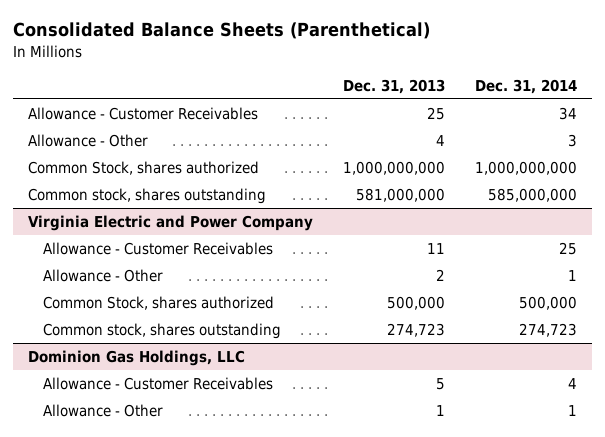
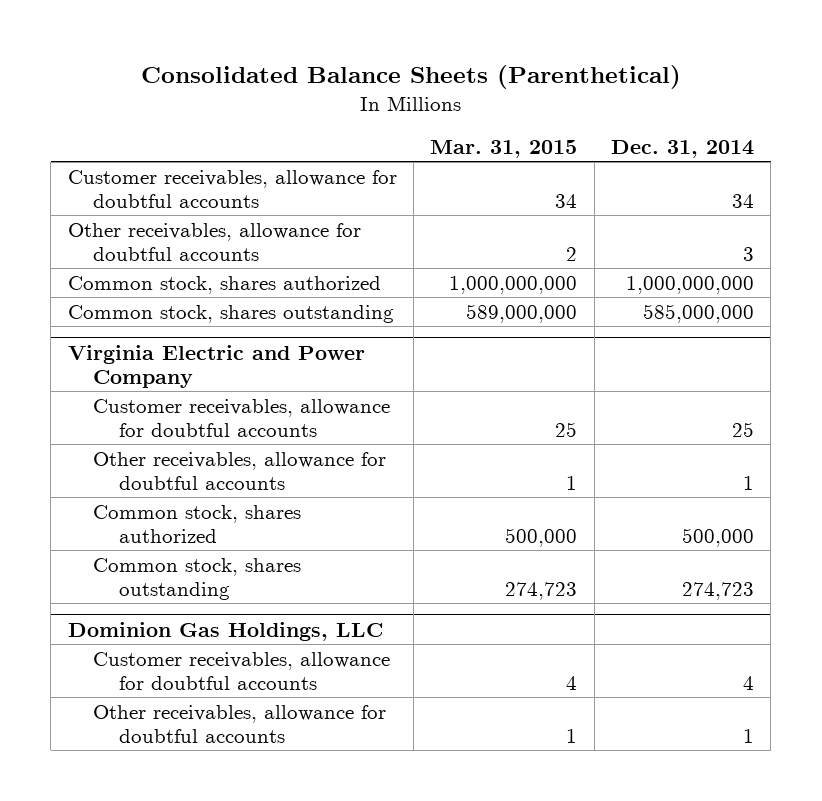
[343,79,446,95] Dec. 31, 2013 -> none
none -> [430,139,578,158] Mar. 31, 2015
[27,106,258,120] Allowance - Customer Receivables -> [67,169,397,208] Customer receivables, allowance for doubtful accounts
[27,133,148,147] Allowance - Other -> [67,222,361,261] Other receivables, allowance for doubtful accounts
[27,160,259,175] Common Stock, shares authorized -> [67,275,381,294] Common stock, shares authorized
[42,241,273,255] Allowance - Customer Receivables -> [93,398,391,437] Customer receivables, allowance for doubtful accounts
[42,268,163,282] Allowance - Other -> [93,451,387,490] Other receivables, allowance for doubtful accounts
[42,295,274,310] Common Stock, shares authorized -> [93,504,302,543] Common stock, shares authorized
[42,376,273,390] Allowance - Customer Receivables -> [93,651,391,690] Customer receivables, allowance for doubtful accounts
[42,403,163,417] Allowance - Other -> [93,704,387,743] Other receivables, allowance for doubtful accounts

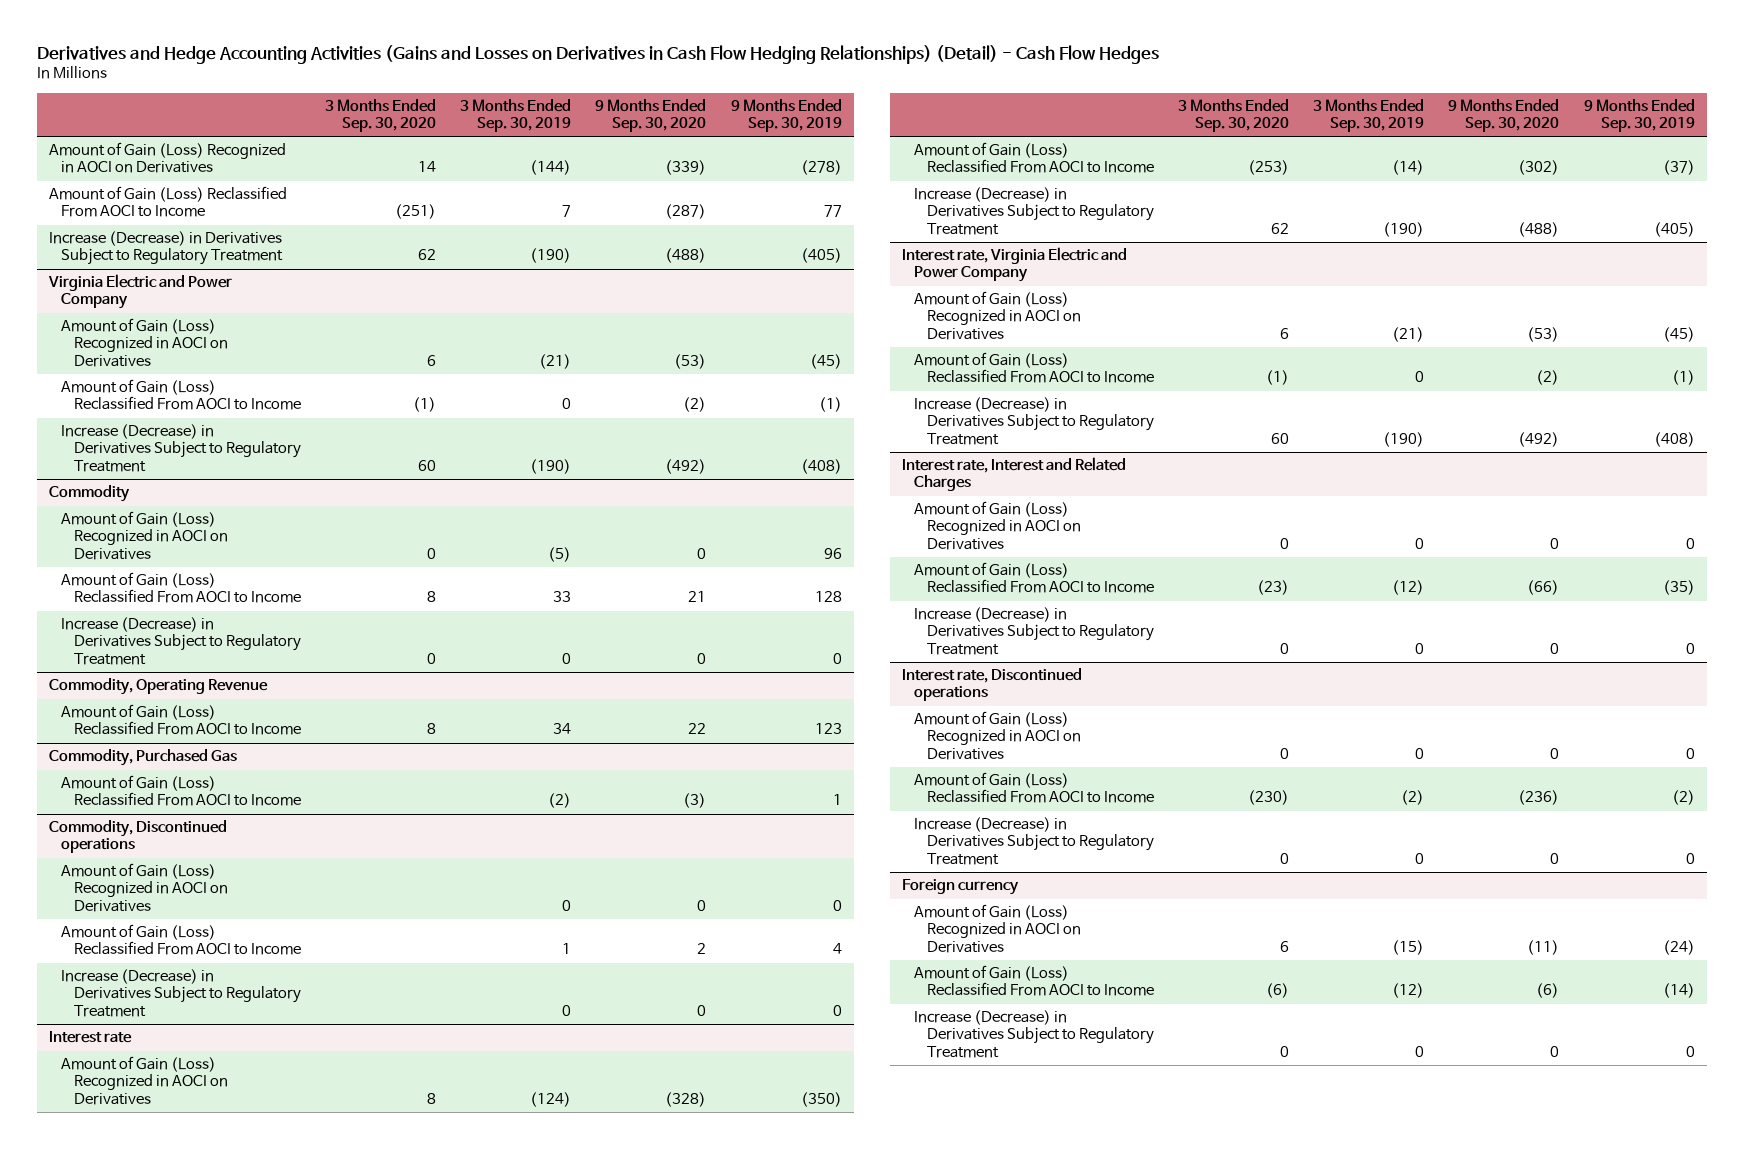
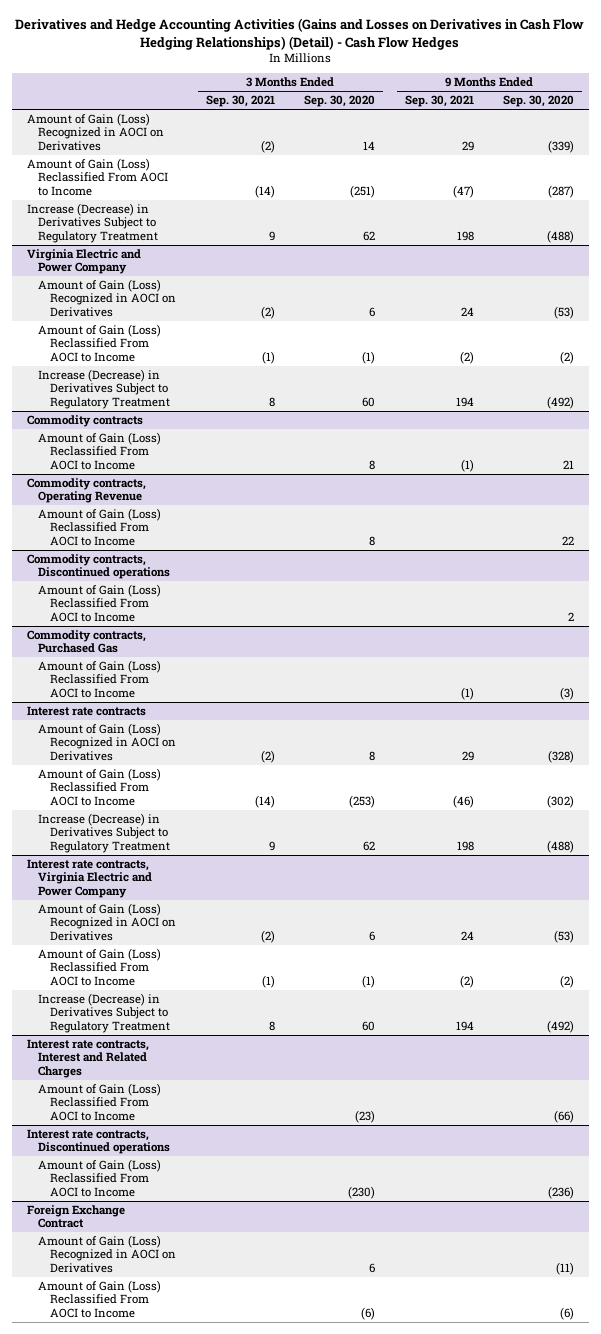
[460,98,572,133] 3 Months Ended Sep. 30, 2019 -> none
[730,98,842,133] 9 Months Ended Sep. 30, 2019 -> none
none -> [205,95,275,108] Sep. 30, 2021
none -> [404,95,474,108] Sep. 30, 2021
[61,511,228,560] Amount of Gain (Loss) Recognized in AOCI on Derivatives -> none
[48,485,130,503] Commodity -> [26,415,143,428] Commodity contracts
[61,617,301,665] Increase (Decrease) in Derivatives Subject to Regulatory Treatment -> none
[48,678,268,696] Commodity, Operating Revenue -> [26,478,146,504] Commodity contracts, Operating Revenue
[48,749,237,767] Commodity, Purchased Gas -> none
[61,775,301,807] Amount of Gain (Loss) Reclassified From AOCI to Income -> none
[61,863,228,912] Amount of Gain (Loss) Recognized in AOCI on Derivatives -> none
[48,820,227,854] Commodity, Discontinued operations -> [26,554,171,580] Commodity contracts, Discontinued operations
[61,969,301,1017] Increase (Decrease) in Derivatives Subject to Regulatory Treatment -> none
none -> [26,630,146,654] Commodity contracts, Purchased Gas
none -> [38,660,162,698] Amount of Gain (Loss) Reclassified From AOCI to Income
[48,1031,132,1044] Interest rate -> [26,706,146,717] Interest rate contracts
[901,247,1127,283] Interest rate, Virginia Electric and Power Company -> [26,859,153,898] Interest rate contracts, Virginia Electric and Power Company
[914,501,1081,550] Amount of Gain (Loss) Recognized in AOCI on Derivatives -> none
[901,457,1126,492] Interest rate, Interest and Related Charges -> [26,1039,149,1078] Interest rate contracts, Interest and Related Charges
[914,607,1154,655] Increase (Decrease) in Derivatives Subject to Regulatory Treatment -> none
[914,711,1081,760] Amount of Gain (Loss) Recognized in AOCI on Derivatives -> none
[901,668,1082,702] Interest rate, Discontinued operations -> [26,1129,171,1155] Interest rate contracts, Discontinued operations
[914,817,1154,865] Increase (Decrease) in Derivatives Subject to Regulatory Treatment -> none
[901,879,1019,896] Foreign currency -> [26,1205,125,1229] Foreign Exchange Contract
[914,1010,1154,1058] Increase (Decrease) in Derivatives Subject to Regulatory Treatment -> none

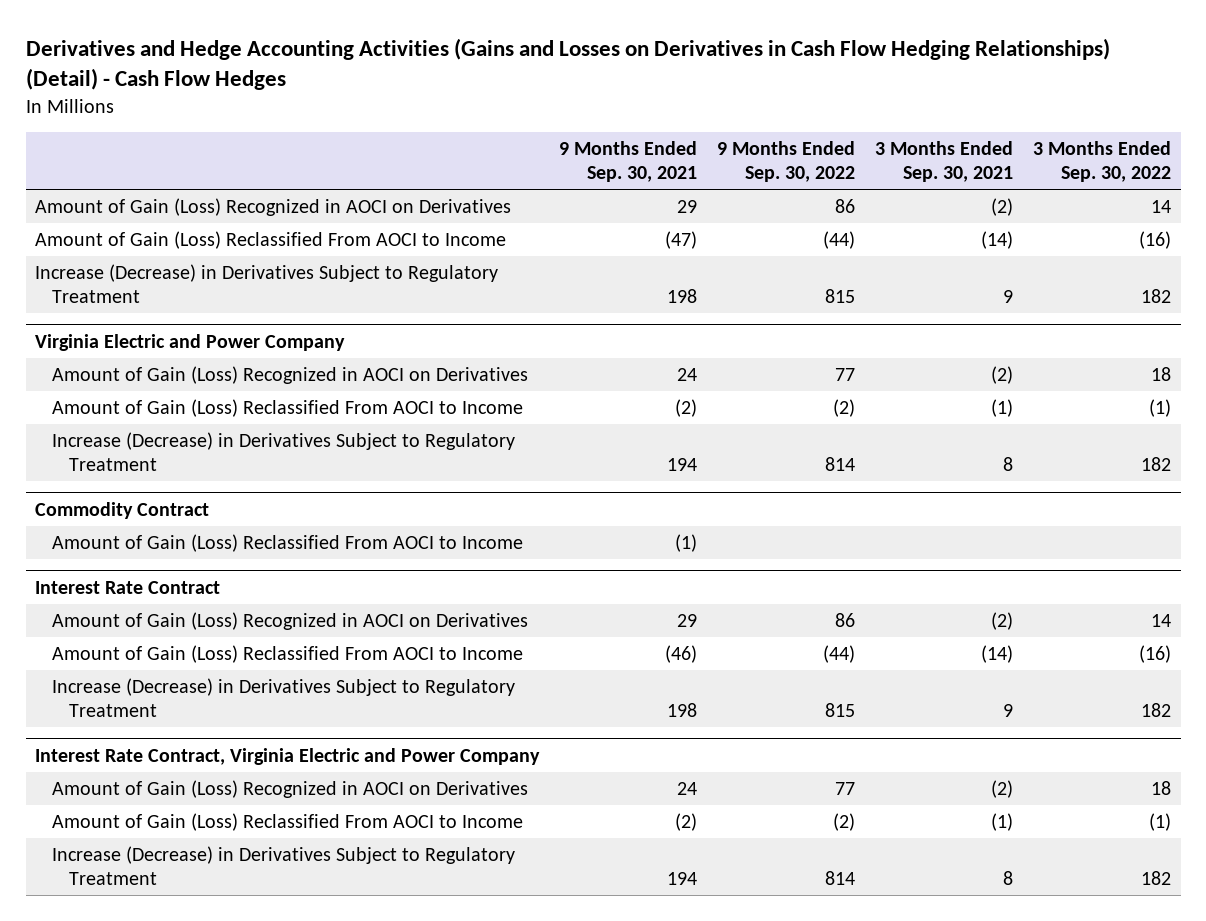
[304,95,376,108] Sep. 30, 2020 -> none
[503,95,575,108] Sep. 30, 2020 -> none
none -> [717,141,856,182] 9 Months Ended Sep. 30, 2022
none -> [1032,141,1171,182] 3 Months Ended Sep. 30, 2022
[38,432,162,470] Amount of Gain (Loss) Reclassified From AOCI to Income -> none
[26,478,146,504] Commodity contracts, Operating Revenue -> none
[38,508,162,546] Amount of Gain (Loss) Reclassified From AOCI to Income -> none
[26,554,171,580] Commodity contracts, Discontinued operations -> none
[38,584,162,622] Amount of Gain (Loss) Reclassified From AOCI to Income -> none
[26,630,146,654] Commodity contracts, Purchased Gas -> none
[26,415,143,428] Commodity contracts -> [35,501,210,519] Commodity Contract
[26,706,146,717] Interest rate contracts -> [35,580,221,594] Interest Rate Contract
[26,859,153,898] Interest rate contracts, Virginia Electric and Power Company -> [35,747,541,765] Interest Rate Contract, Virginia Electric and Power Company
[26,1039,149,1078] Interest rate contracts, Interest and Related Charges -> none
[38,1083,162,1121] Amount of Gain (Loss) Reclassified From AOCI to Income -> none
[26,1129,171,1155] Interest rate contracts, Discontinued operations -> none
[38,1159,162,1197] Amount of Gain (Loss) Reclassified From AOCI to Income -> none
[26,1205,125,1229] Foreign Exchange Contract -> none
[38,1235,177,1273] Amount of Gain (Loss) Recognized in AOCI on Derivatives -> none
[38,1280,162,1318] Amount of Gain (Loss) Reclassified From AOCI to Income -> none

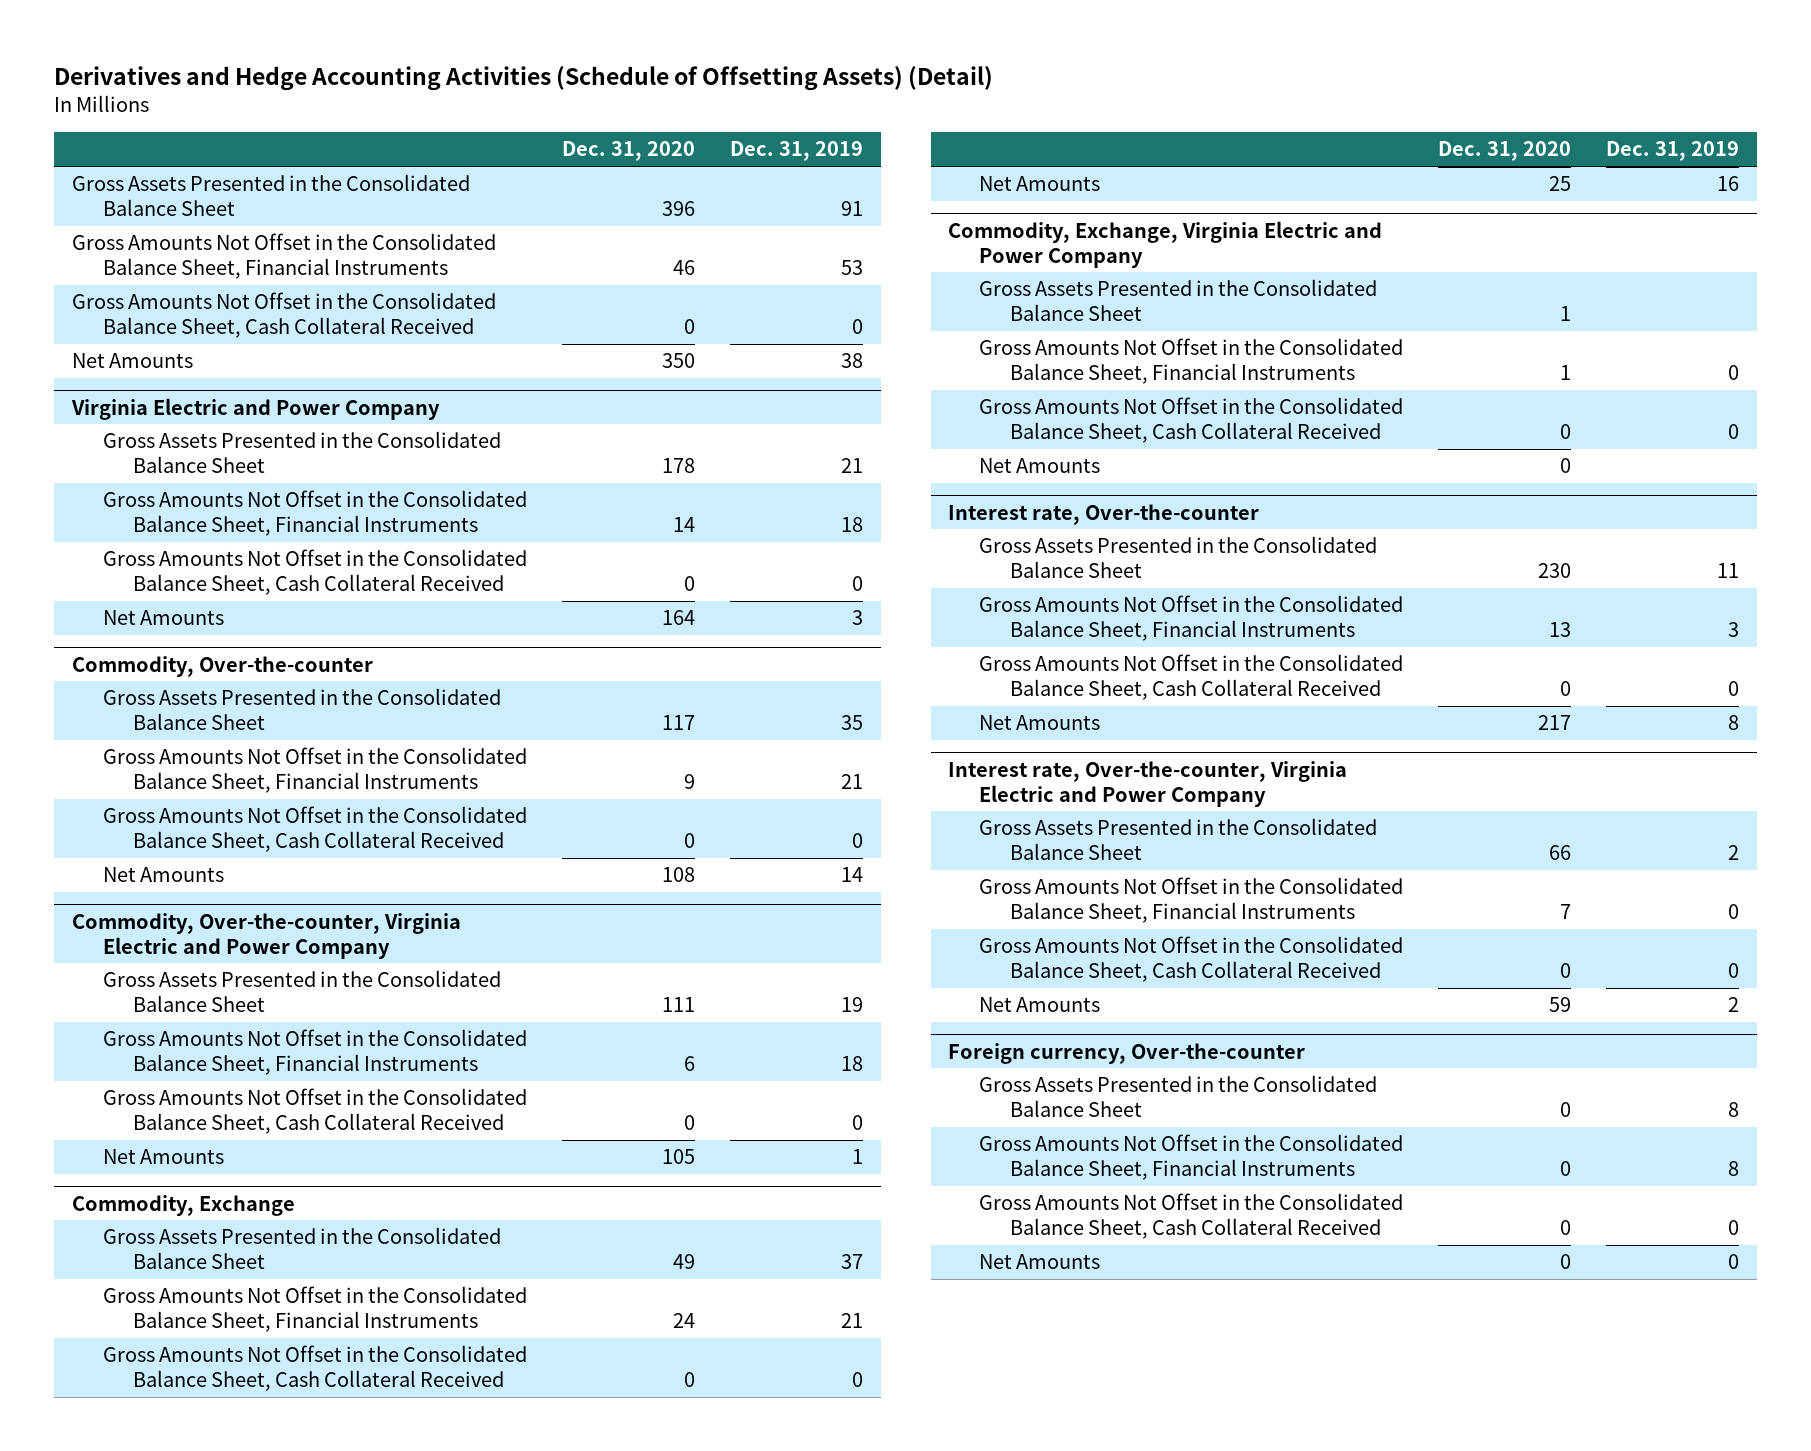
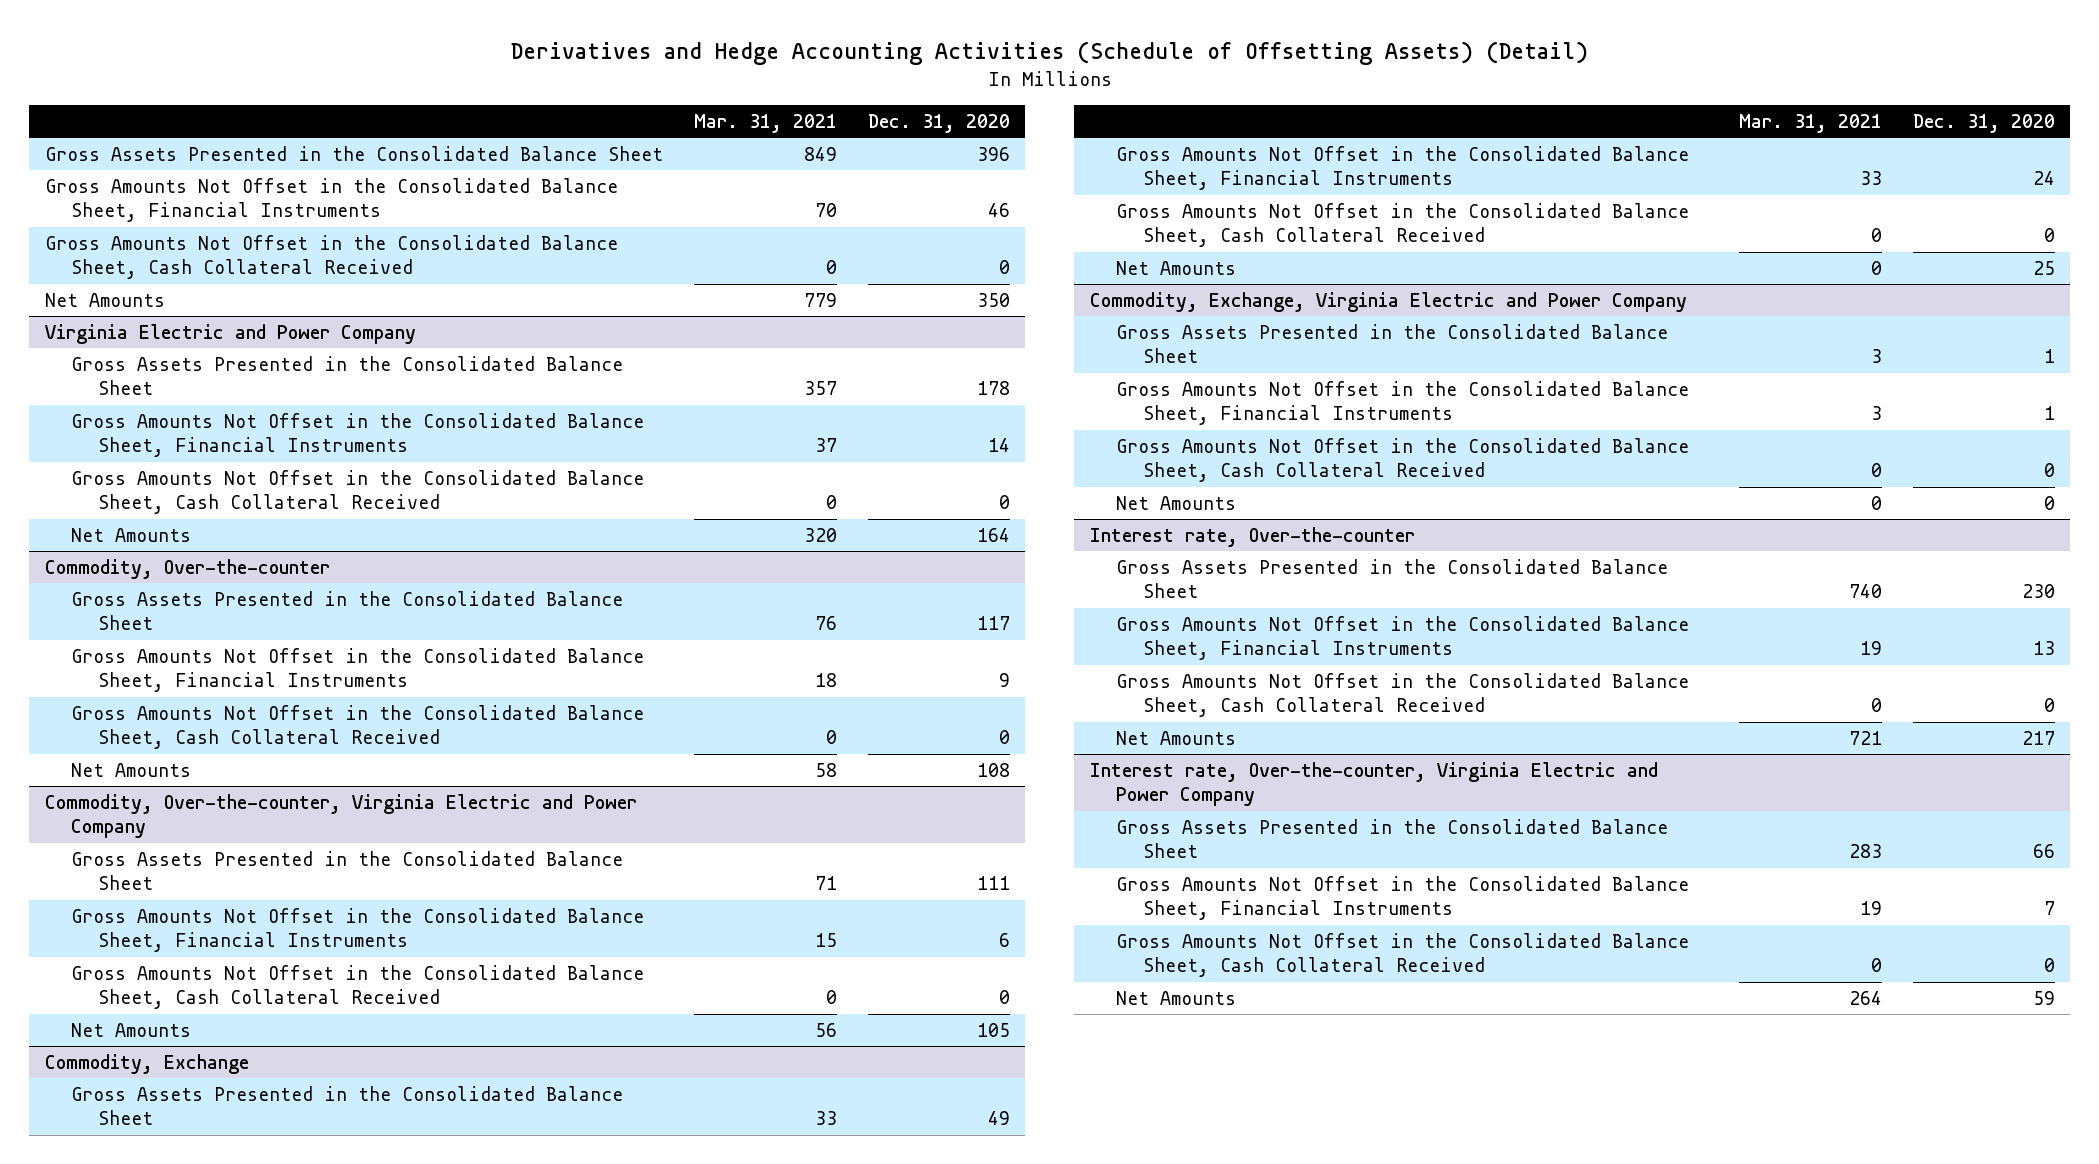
[730,141,864,162] Dec. 31, 2019 -> none
none -> [693,113,837,133] Mar. 31, 2021
[948,1042,1306,1064] Foreign currency, Over-the-counter -> none
[978,1075,1377,1118] Gross Assets Presented in the Consolidated Balance Sheet -> none
[978,1134,1403,1181] Gross Amounts Not Offset in the Consolidated Balance Sheet, Financial Instruments -> none
[978,1193,1403,1240] Gross Amounts Not Offset in the Consolidated Balance Sheet, Cash Collateral Received -> none
[978,1254,1100,1270] Net Amounts -> none

